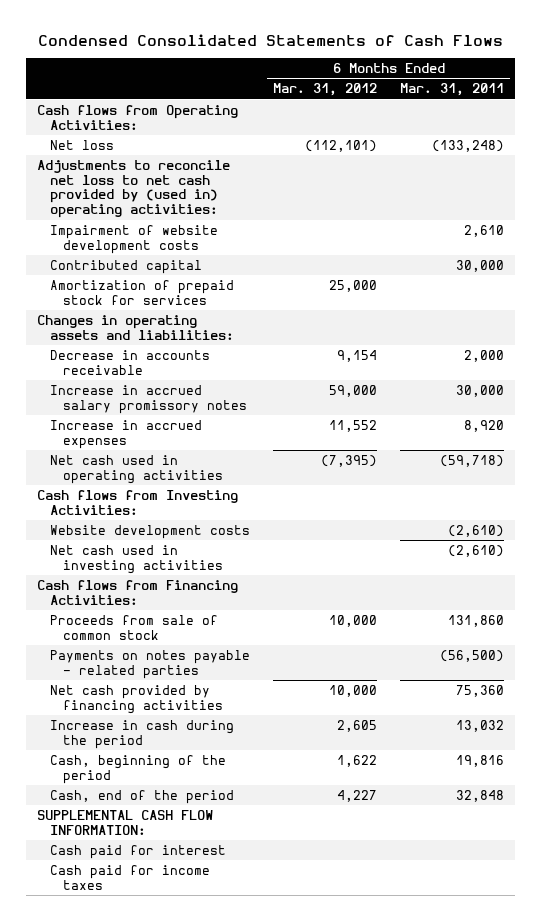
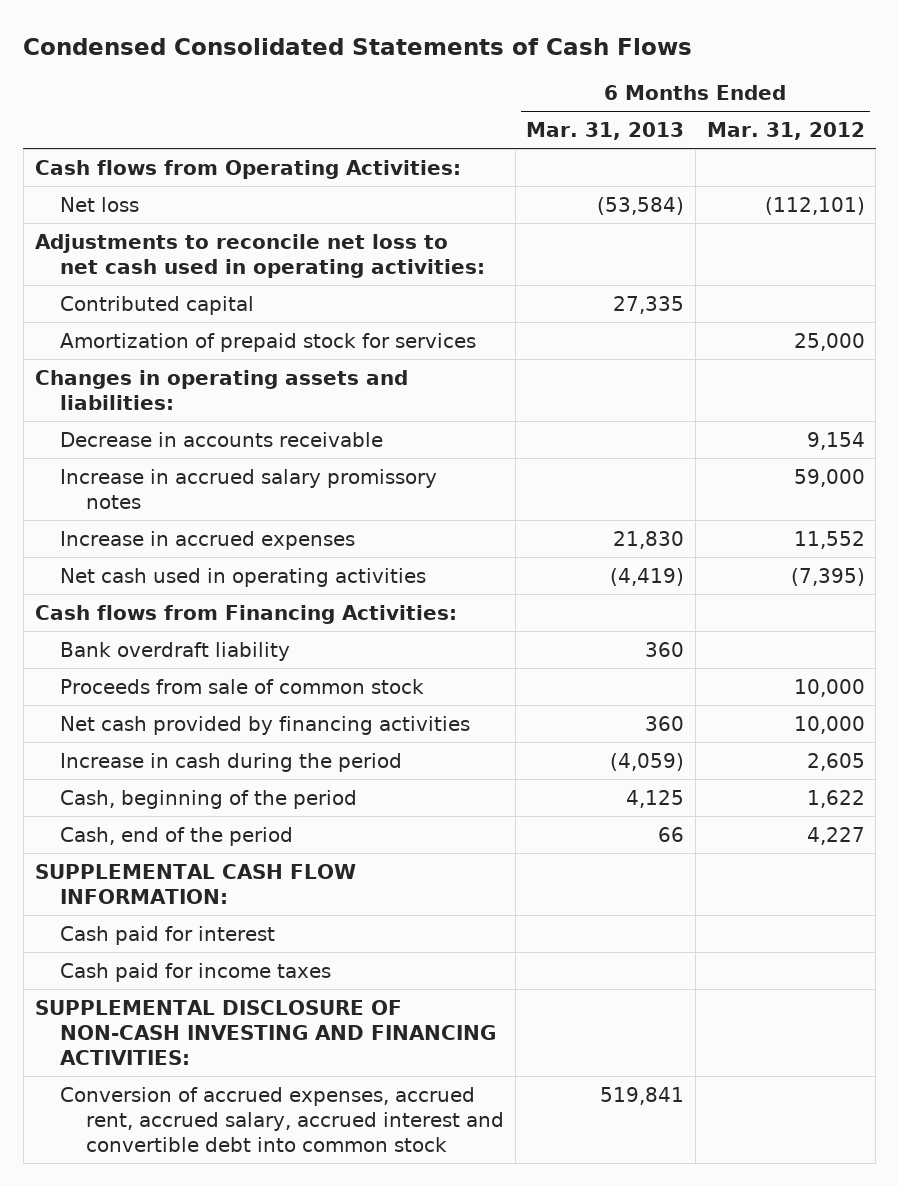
[400,83,505,97] Mar. 31, 2011 -> none
none -> [526,122,685,141] Mar. 31, 2013
[50,224,219,254] Impairment of website development costs -> none
[37,159,231,219] Adjustments to reconcile net loss to net cash provided by (used in) operating activities: -> [34,233,486,279] Adjustments to reconcile net loss to net cash used in operating activities:
[37,489,239,515] Cash flows from Investing Activities: -> none
[50,524,251,539] Website development costs -> none
[50,544,224,574] Net cash used in investing activities -> none
none -> [60,641,291,661] Bank overdraft liability
[50,649,251,679] Payments on notes payable - related parties -> none
none -> [34,999,497,1066] SUPPLEMENTAL DISCLOSURE OF NON-CASH INVESTING AND FINANCING ACTIVITIES:
none -> [60,1086,504,1153] Conversion of accrued expenses, accrued rent, accrued salary, accrued interest and convertible debt into common stock

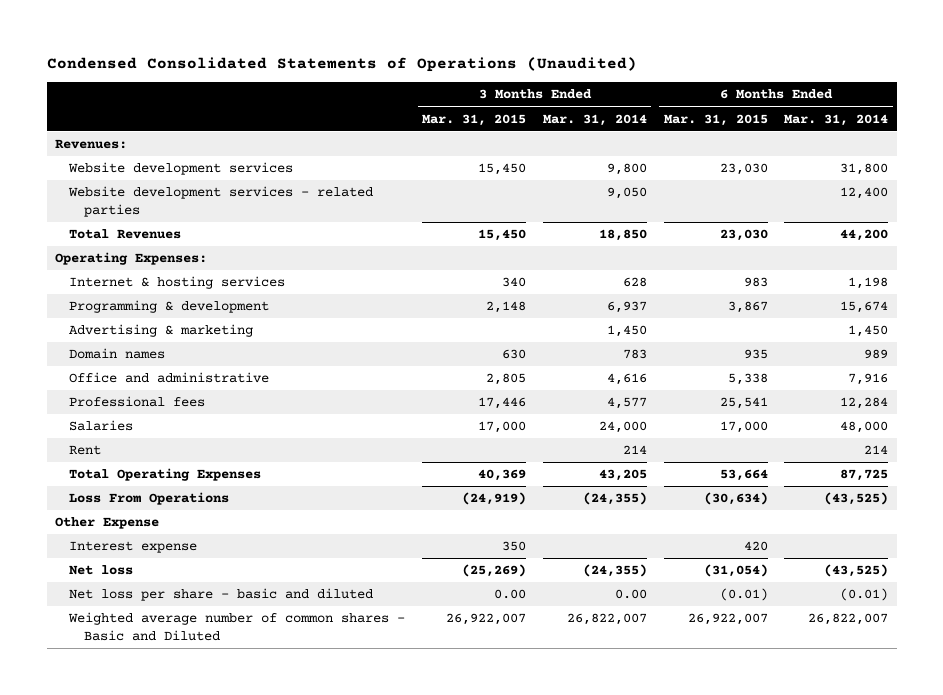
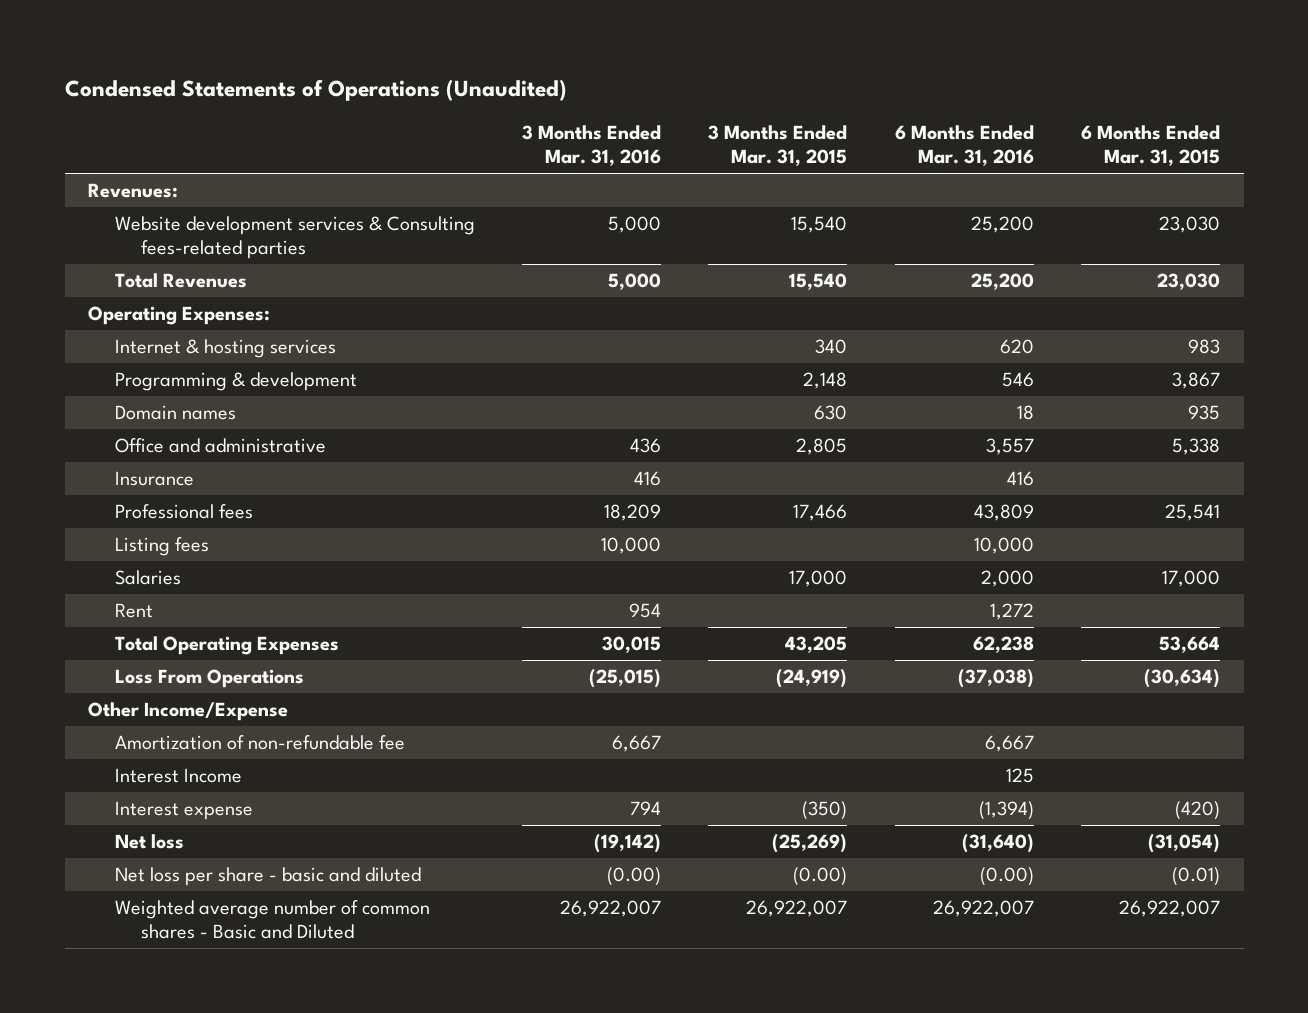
[46,57,637,73] Condensed Consolidated Statements of Operations (Unaudited) -> [64,79,567,102] Condensed Statements of Operations (Unaudited)
[542,113,647,126] Mar. 31, 2014 -> none
[784,113,889,126] Mar. 31, 2014 -> none
none -> [522,125,662,166] 3 Months Ended Mar. 31, 2016
none -> [894,125,1034,166] 6 Months Ended Mar. 31, 2016
[68,186,374,217] Website development services - related parties -> none
[68,162,294,176] Website development services -> [114,216,475,259] Website development services & Consulting fees-related parties
[478,163,527,176] 15,450 -> [791,216,848,234] 15,540
[478,229,527,242] 15,450 -> [789,273,848,291] 15,540
[69,324,254,338] Advertising & marketing -> none
none -> [114,471,194,487] Insurance
[478,397,527,410] 17,446 -> [793,504,848,522] 17,466
none -> [114,537,209,557] Listing fees
[478,469,527,482] 40,369 -> [785,636,848,654] 43,205
[54,517,159,530] Other Expense -> [88,702,289,722] Other Income/Expense
none -> [114,735,405,751] Amortization of non-refundable fee
none -> [114,768,242,784] Interest Income
[502,541,527,552] 350 -> [802,801,848,821] (350)
[743,541,768,552] 420 -> [1174,801,1220,821] (420)
[494,589,527,600] 0.00 -> [793,867,848,887] (0.00)

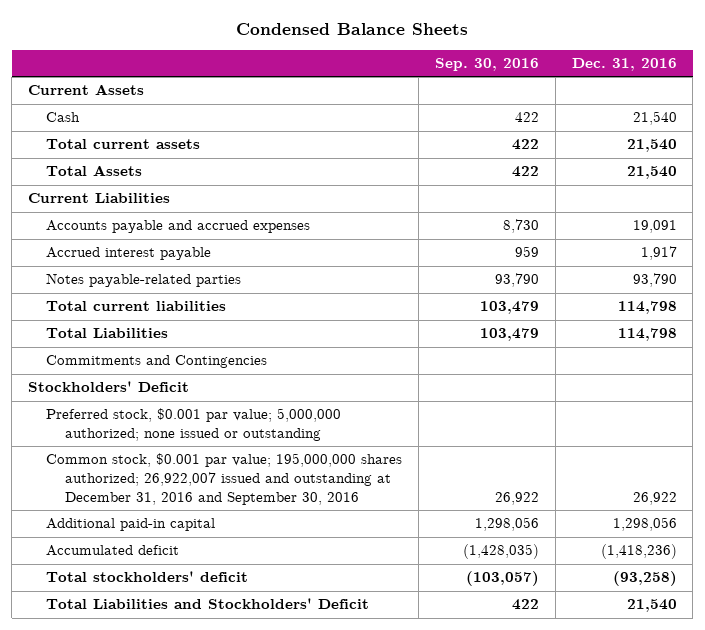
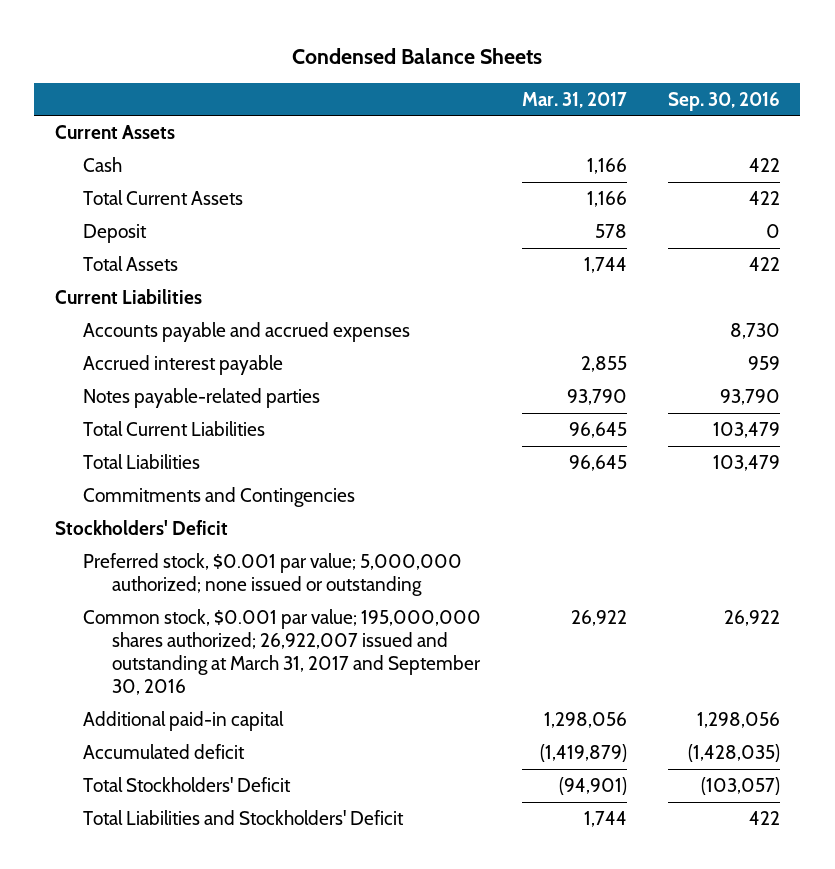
[571,58,677,72] Dec. 31, 2016 -> none
none -> [522,91,628,108] Mar. 31, 2017
[46,139,201,150] Total current assets -> [83,190,244,206] Total Current Assets
none -> [83,224,148,244] Deposit
[46,301,227,312] Total current liabilities -> [83,421,266,437] Total Current Liabilities
[46,453,403,505] Common stock, $0.001 par value; 195,000,000 shares authorized; 26,922,007 issued and outstanding at December 31, 2016 and September 30, 2016 -> [83,609,482,696] Common stock, $0.001 par value; 195,000,000 shares authorized; 26,922,007 issued and outstanding at March 31, 2017 and September 30, 2016
[46,571,249,583] Total stockholders' deficit -> [83,777,292,793] Total Stockholders' Deficit

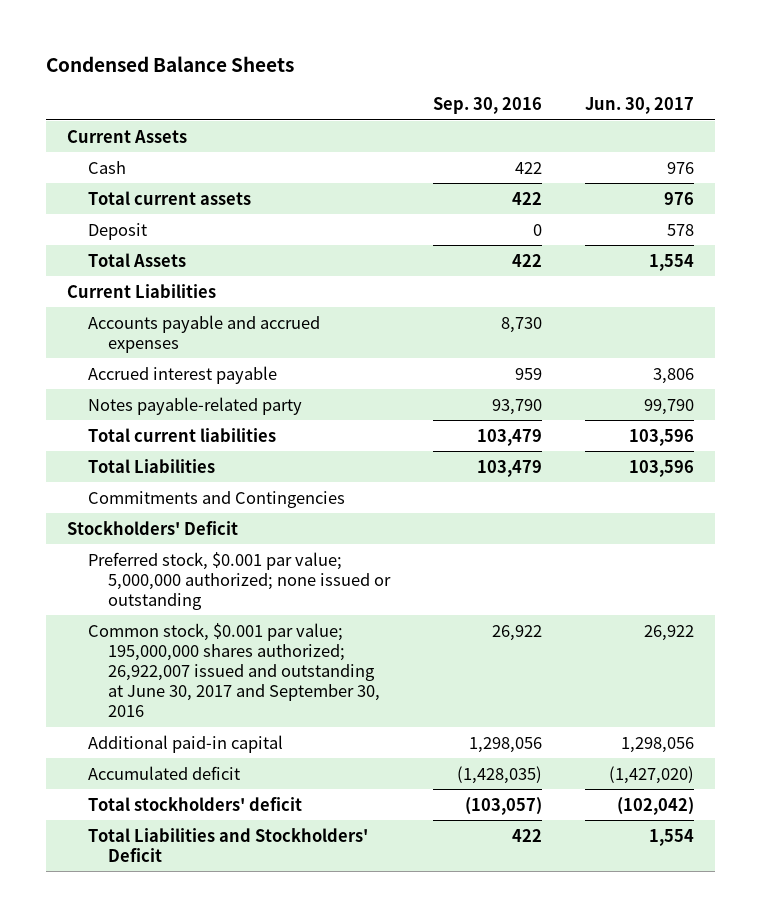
[522,91,628,108] Mar. 31, 2017 -> none
none -> [584,97,694,115] Jun. 30, 2017
[83,190,244,206] Total Current Assets -> [87,190,251,205] Total current assets
[83,388,321,409] Notes payable-related parties -> [87,396,302,415] Notes payable-related party
[83,421,266,437] Total Current Liabilities -> [87,427,276,442] Total current liabilities
[83,609,482,696] Common stock, $0.001 par value; 195,000,000 shares authorized; 26,922,007 issued and outstanding at March 31, 2017 and September 30, 2016 -> [87,622,381,718] Common stock, $0.001 par value; 195,000,000 shares authorized; 26,922,007 issued and outstanding at June 30, 2017 and September 30, 2016
[83,777,292,793] Total Stockholders' Deficit -> [87,796,302,811] Total stockholders' deficit

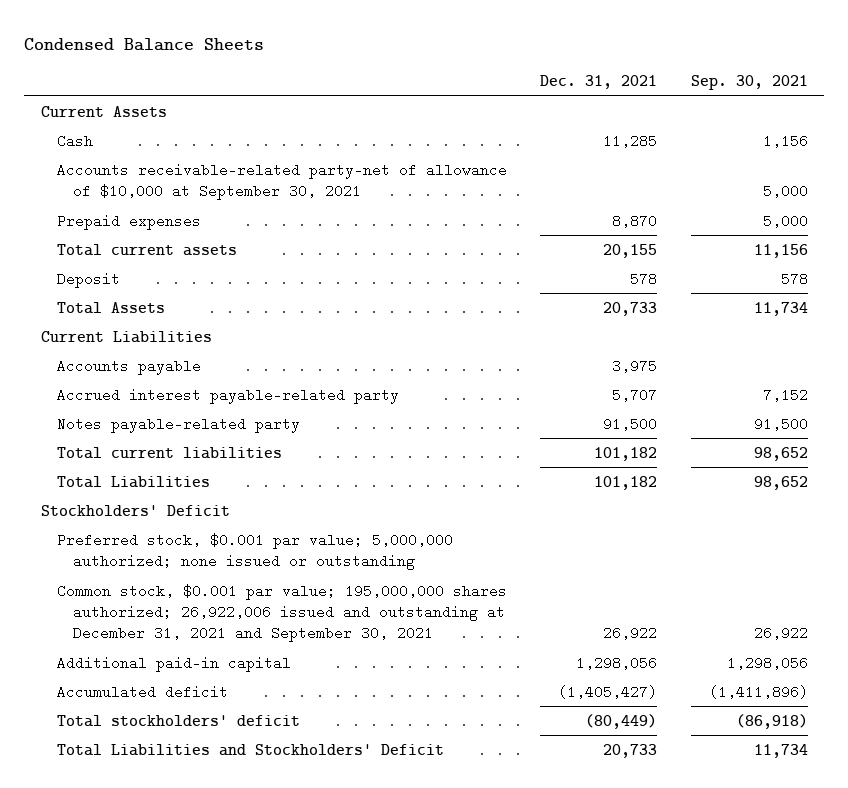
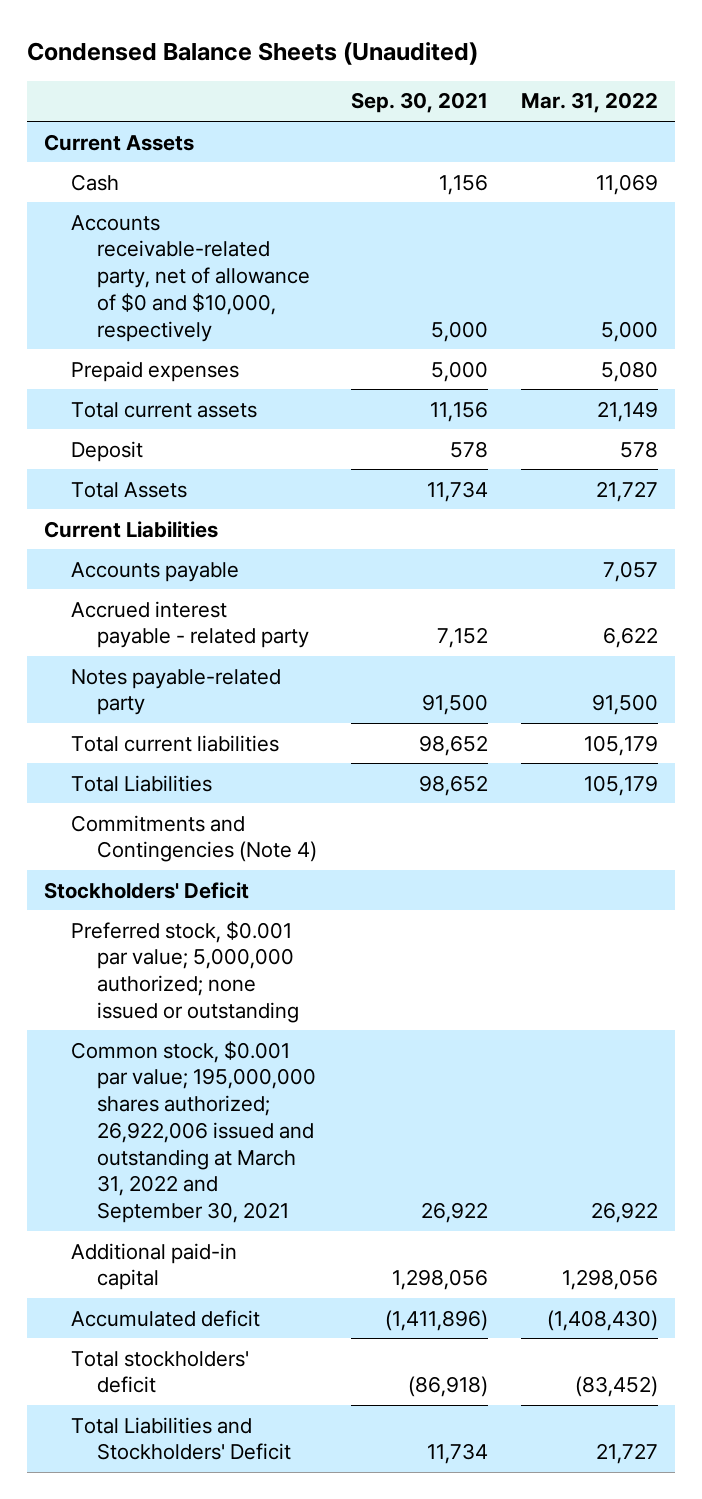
[23,37,264,51] Condensed Balance Sheets -> [27,41,479,65] Condensed Balance Sheets (Unaudited)
[540,75,658,90] Dec. 31, 2021 -> none
none -> [521,92,659,114] Mar. 31, 2022
[56,162,507,201] Accounts receivable-related party-net of allowance of $10,000 at September 30, 2021 -> [70,214,311,342] Accounts receivable-related party, net of allowance of $0 and $10,000, respectively
[56,387,399,404] Accrued interest payable-related party -> [70,600,310,649] Accrued interest payable - related party
none -> [70,814,318,863] Commitments and Contingencies (Note 4)
[56,583,507,643] Common stock, $0.001 par value; 195,000,000 shares authorized; 26,922,006 issued and outstanding at December 31, 2021 and September 30, 2021 -> [70,1040,317,1223] Common stock, $0.001 par value; 195,000,000 shares authorized; 26,922,006 issued and outstanding at March 31, 2022 and September 30, 2021

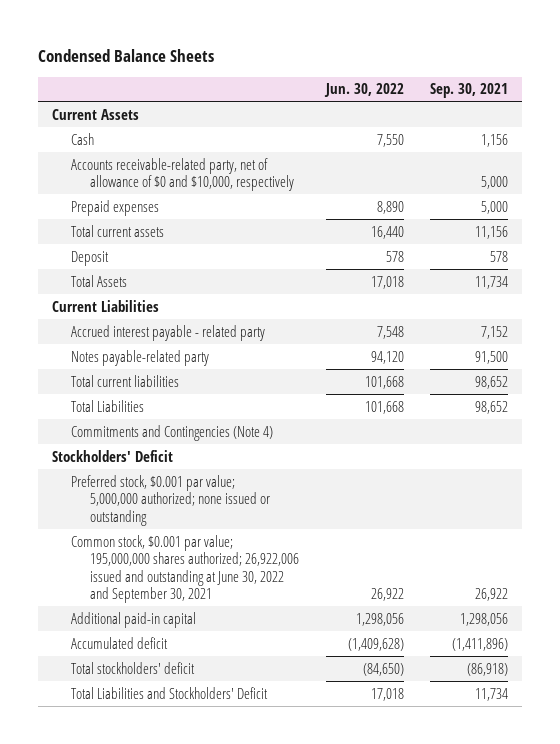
[27,41,479,65] Condensed Balance Sheets (Unaudited) -> [38,48,215,62] Condensed Balance Sheets
[521,92,659,114] Mar. 31, 2022 -> none
none -> [323,83,404,98] Jun. 30, 2022
[70,561,239,582] Accounts payable -> none
[70,1040,317,1223] Common stock, $0.001 par value; 195,000,000 shares authorized; 26,922,006 issued and outstanding at March 31, 2022 and September 30, 2021 -> [70,534,299,604] Common stock, $0.001 par value; 195,000,000 shares authorized; 26,922,006 issued and outstanding at June 30, 2022 and September 30, 2021

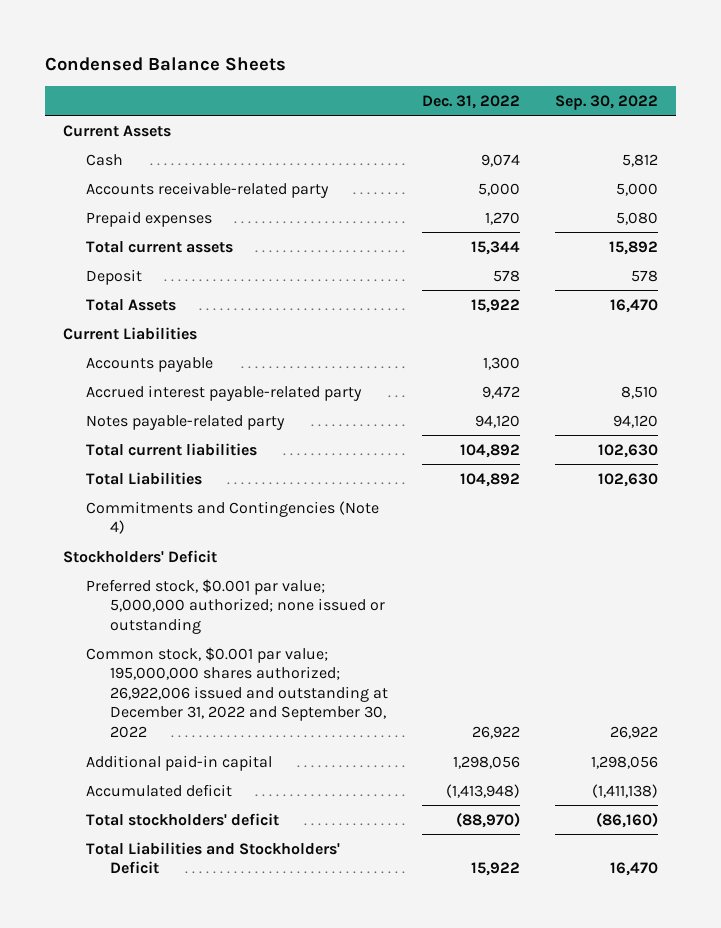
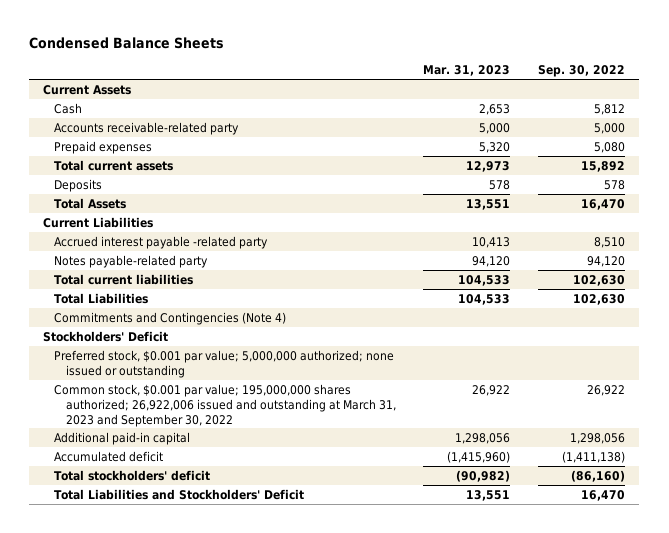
[422,94,521,109] Dec. 31, 2022 -> none
none -> [423,65,511,77] Mar. 31, 2023
[86,268,143,285] Deposit -> [54,178,103,192] Deposits
[86,356,214,372] Accounts payable -> none
[86,384,363,401] Accrued interest payable-related party -> [54,235,269,249] Accrued interest payable -related party
[86,646,388,739] Common stock, $0.001 par value; 195,000,000 shares authorized; 26,922,006 issued and outstanding at December 31, 2022 and September 30, 2022 -> [54,383,396,427] Common stock, $0.001 par value; 195,000,000 shares authorized; 26,922,006 issued and outstanding at March 31, 2023 and September 30, 2022

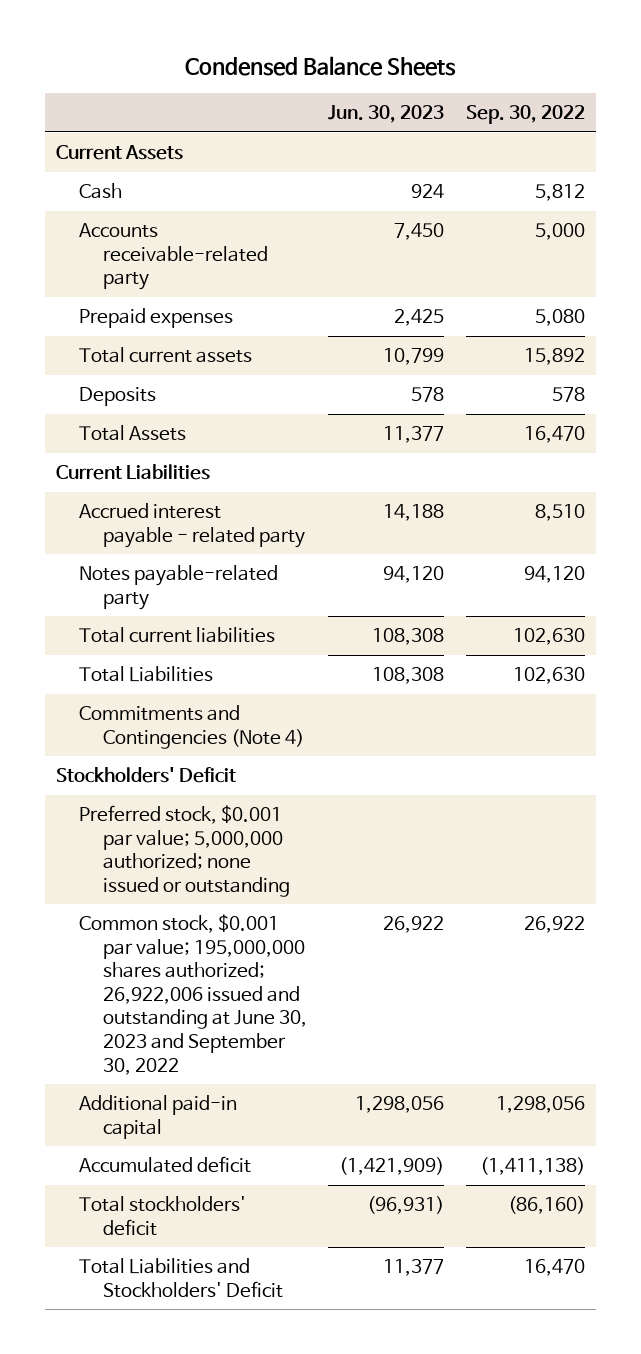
[423,65,511,77] Mar. 31, 2023 -> none
none -> [328,105,445,124] Jun. 30, 2023
[54,235,269,249] Accrued interest payable -related party -> [79,503,305,548] Accrued interest payable - related party
[54,383,396,427] Common stock, $0.001 par value; 195,000,000 shares authorized; 26,922,006 issued and outstanding at March 31, 2023 and September 30, 2022 -> [79,914,307,1075] Common stock, $0.001 par value; 195,000,000 shares authorized; 26,922,006 issued and outstanding at June 30, 2023 and September 30, 2022

